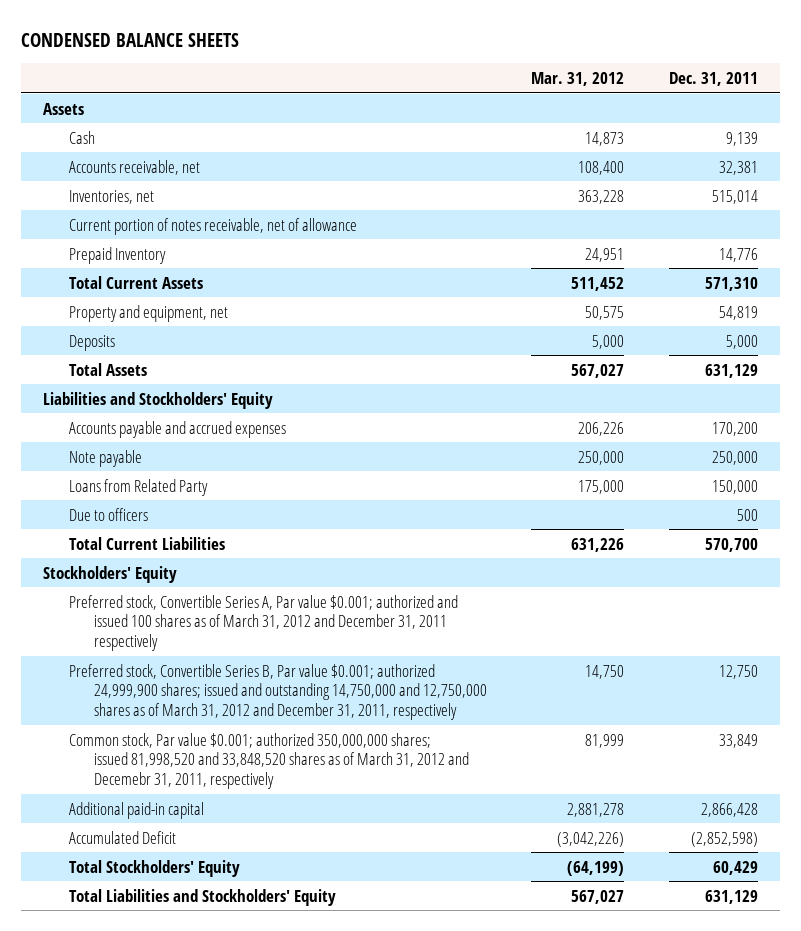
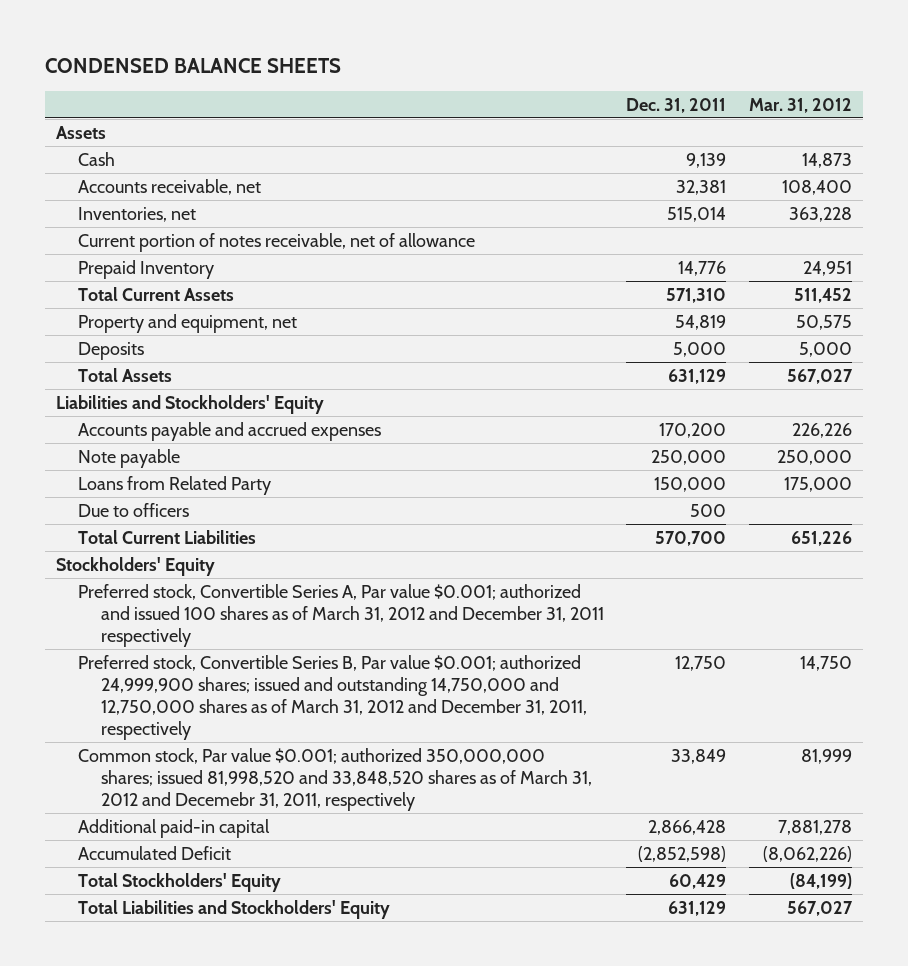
[578,421,625,436] 206,226 -> [791,422,852,438] 226,226
[571,537,625,552] 631,226 -> [790,530,852,546] 651,226
[567,802,625,817] 2,881,278 -> [777,819,852,835] 7,881,278
[557,831,625,847] (3,042,226) -> [762,845,852,862] (8,062,226)
[567,860,625,876] (64,199) -> [789,872,852,889] (84,199)

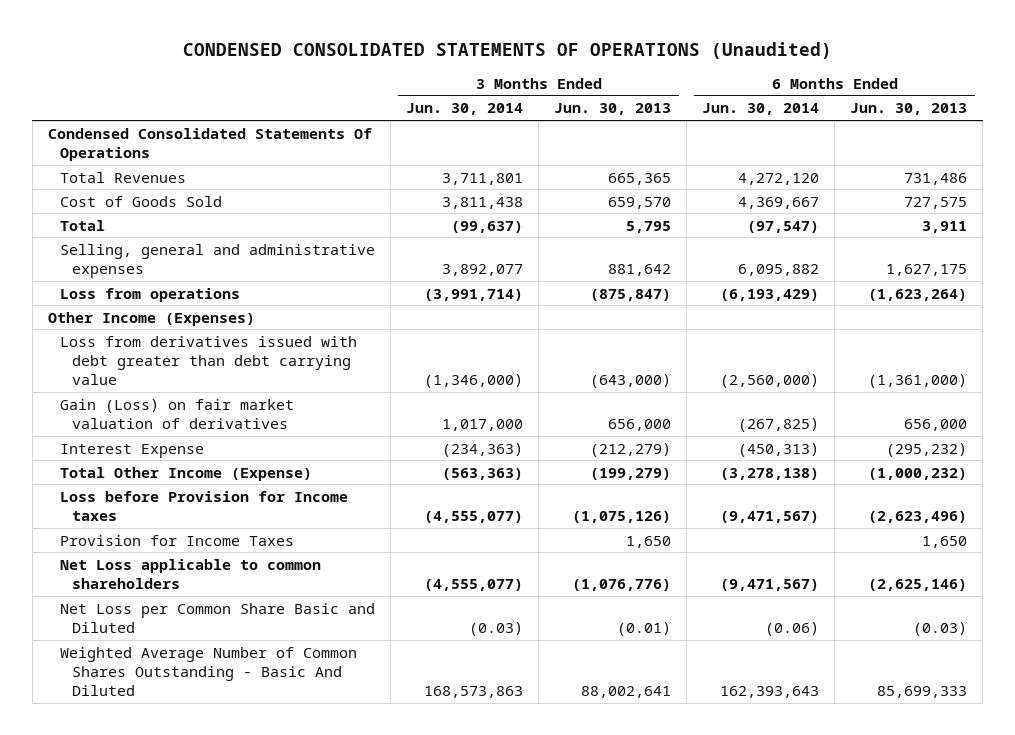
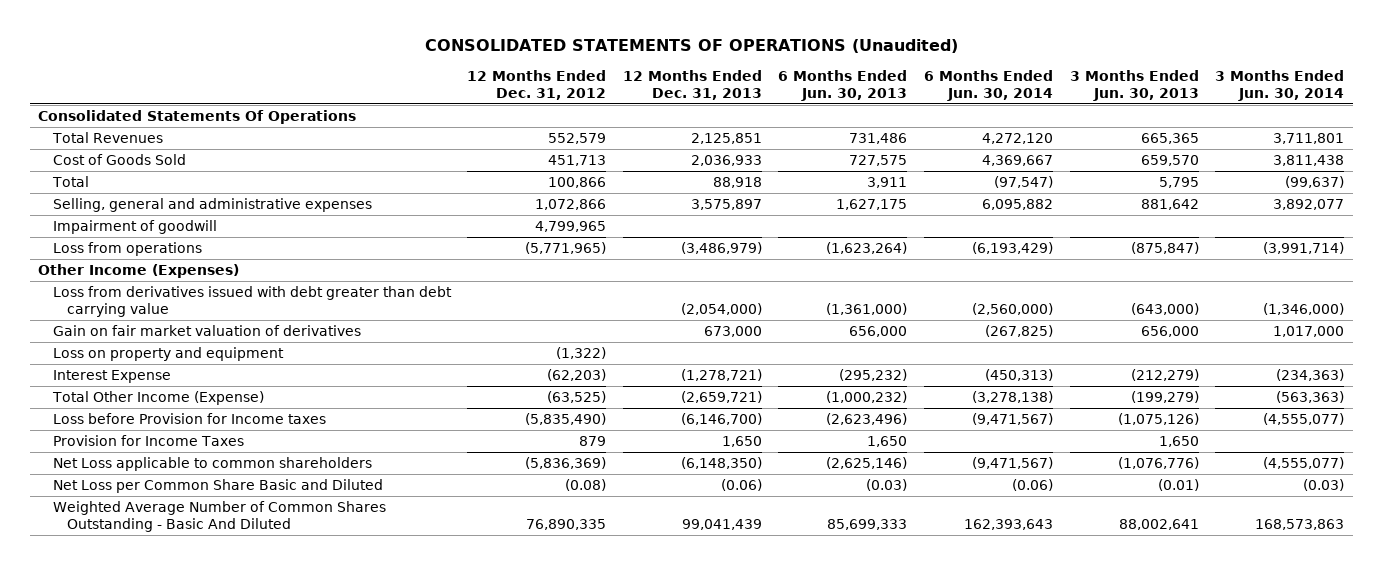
[182,41,832,59] CONDENSED CONSOLIDATED STATEMENTS OF OPERATIONS (Unaudited) -> [425,39,959,54] CONSOLIDATED STATEMENTS OF OPERATIONS (Unaudited)
none -> [467,70,607,100] 12 Months Ended Dec. 31, 2012
none -> [622,70,762,100] 12 Months Ended Dec. 31, 2013
[47,127,372,161] Condensed Consolidated Statements Of Operations -> [38,110,357,125] Consolidated Statements Of Operations
none -> [52,220,217,235] Impairment of goodwill
[59,398,294,429] Gain (Loss) on fair market valuation of derivatives -> [52,325,361,337] Gain on fair market valuation of derivatives
none -> [52,347,284,362] Loss on property and equipment

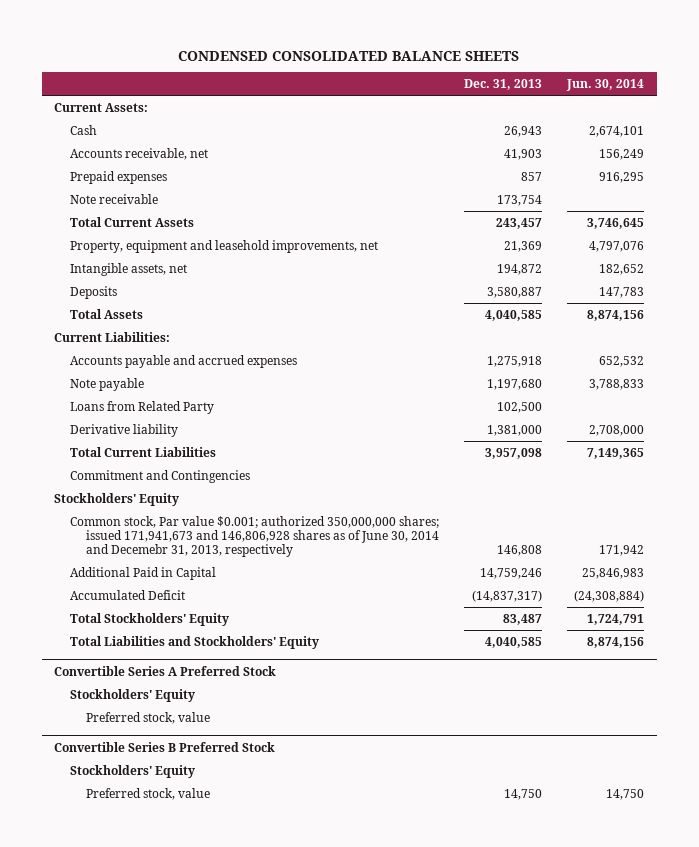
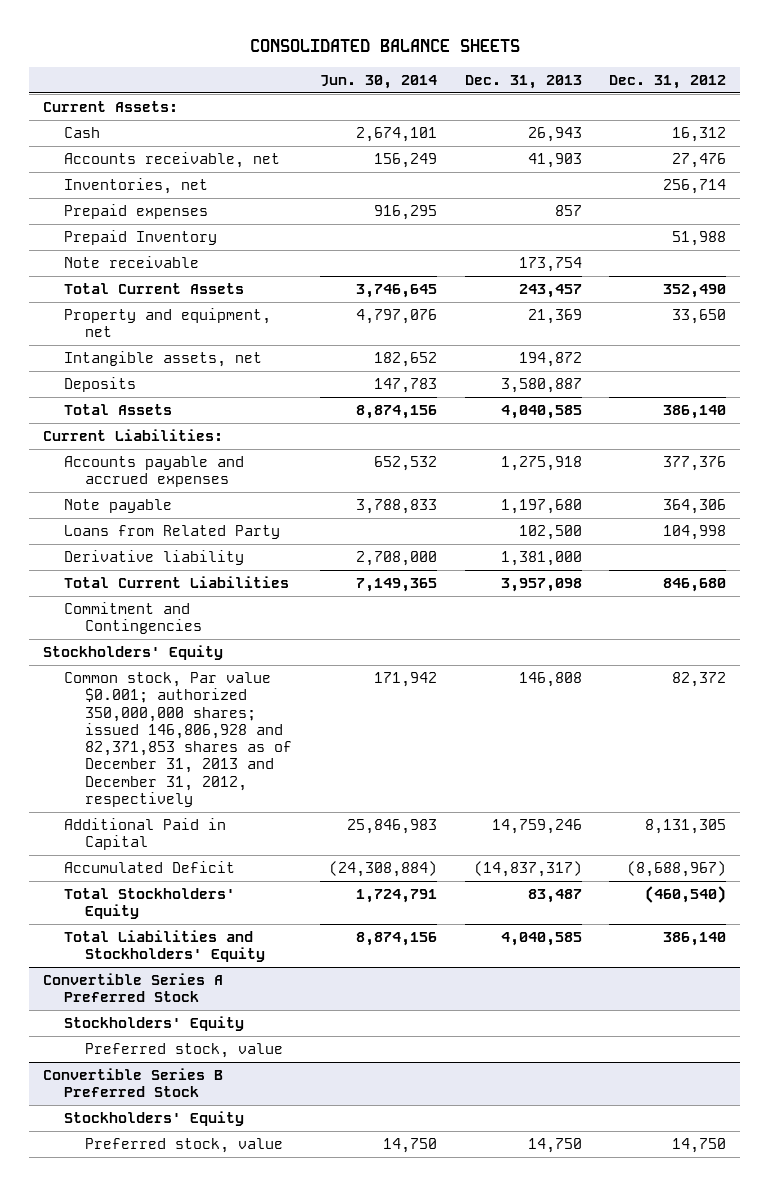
[178,50,520,61] CONDENSED CONSOLIDATED BALANCE SHEETS -> [249,39,520,53] CONSOLIDATED BALANCE SHEETS
none -> [609,74,727,89] Dec. 31, 2012
none -> [64,177,209,194] Inventories, net
none -> [64,229,218,245] Prepaid Inventory
[70,239,379,253] Property, equipment and leasehold improvements, net -> [64,307,272,338] Property and equipment, net
[70,515,440,557] Common stock, Par value $0.001; authorized 350,000,000 shares; issued 171,941,673 and 146,806,928 shares as of June 30, 2014 and Decemebr 31, 2013, respectively -> [64,671,293,808] Common stock, Par value $0.001; authorized 350,000,000 shares; issued 146,806,928 and 82,371,853 shares as of December 31, 2013 and December 31, 2012, respectively

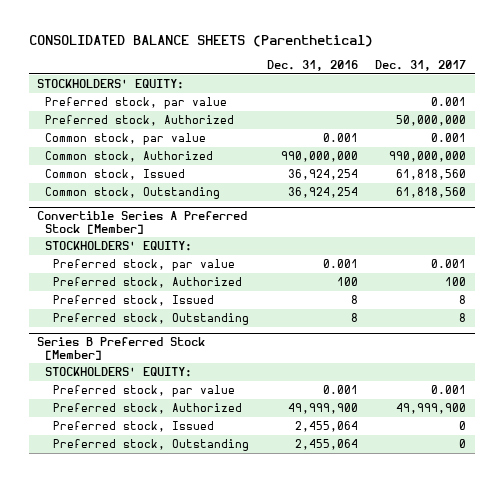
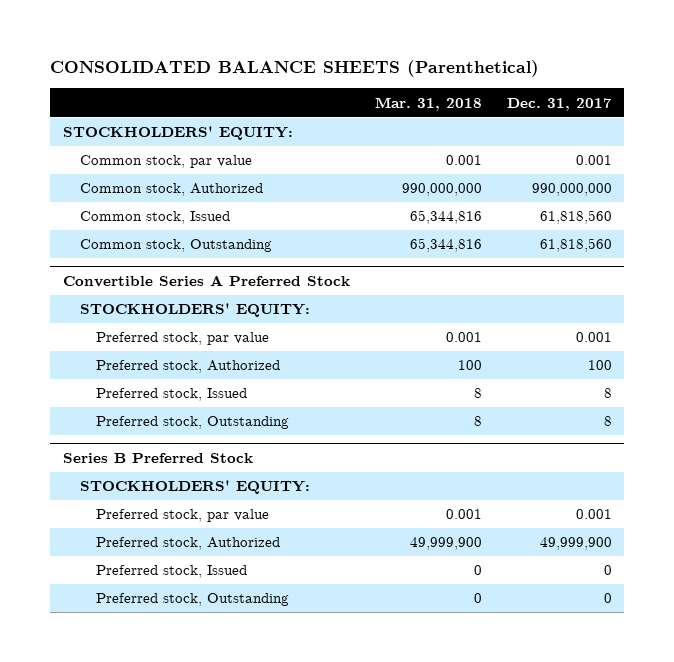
[266,60,358,72] Dec. 31, 2016 -> none
none -> [374,96,482,111] Mar. 31, 2018
[45,96,228,109] Preferred stock, par value -> none
[45,114,235,126] Preferred stock, Authorized -> none
[37,211,248,234] Convertible Series A Preferred Stock [Member] -> [62,275,350,288] Convertible Series A Preferred Stock
[37,337,206,360] Series B Preferred Stock [Member] -> [62,453,253,464] Series B Preferred Stock

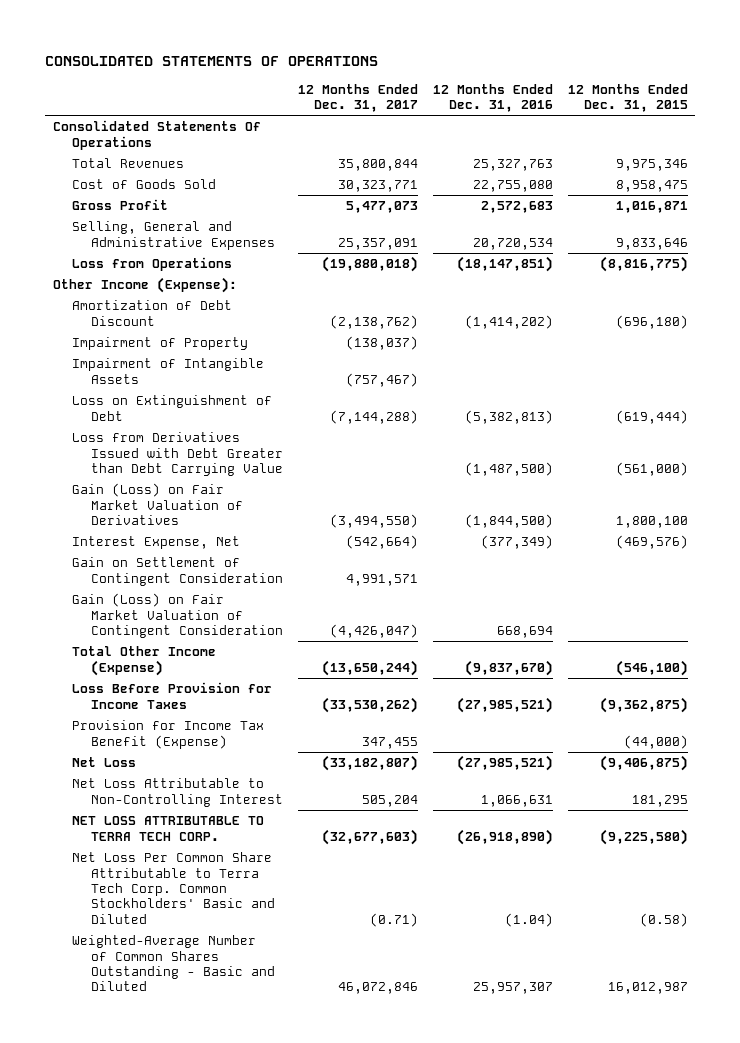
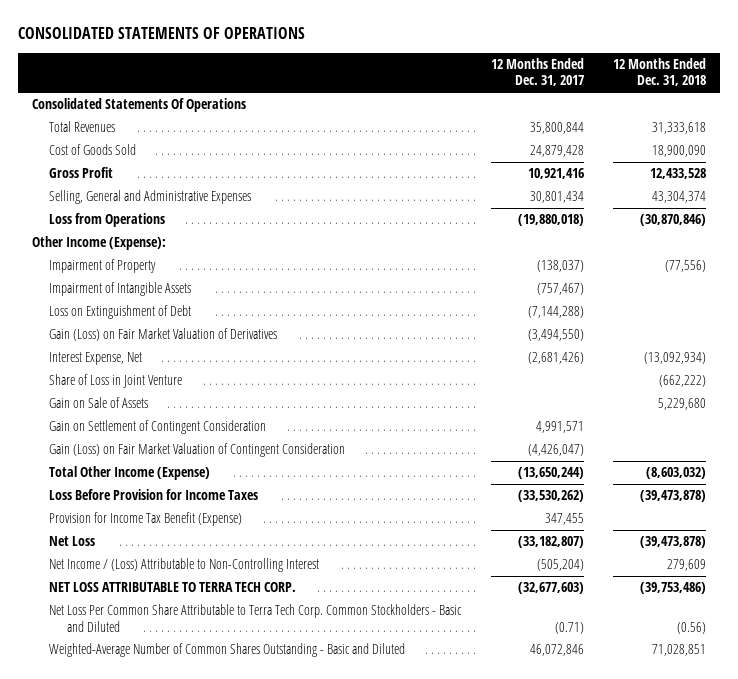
[432,83,553,113] 12 Months Ended Dec. 31, 2016 -> none
[567,83,688,113] 12 Months Ended Dec. 31, 2015 -> none
none -> [612,58,706,87] 12 Months Ended Dec. 31, 2018
[337,180,418,193] 30,323,771 -> [529,145,584,158] 24,879,428
[345,201,418,214] 5,477,073 -> [527,168,584,180] 10,921,416
[337,237,418,250] 25,357,091 -> [529,191,584,204] 30,801,434
[71,300,232,326] Amortization of Debt Discount -> none
[71,432,284,477] Loss from Derivatives Issued with Debt Greater than Debt Carrying Value -> none
[345,535,418,550] (542,664) -> [527,352,584,365] (2,681,426)
none -> [49,374,183,389] Share of Loss in Joint Venture
none -> [49,397,149,409] Gain on Sale of Assets
[71,778,284,807] Net Loss Attributable to Non-Controlling Interest -> [49,558,320,573] Net Income / (Loss) Attributable to Non-Controlling Interest
[361,794,418,807] 505,204 -> [536,559,584,572] (505,204)
[71,852,276,924] Net Loss Per Common Share Attributable to Terra Tech Corp. Common Stockholders' Basic and Diluted -> [49,604,463,632] Net Loss Per Common Share Attributable to Terra Tech Corp. Common Stockholders - Basic and Diluted

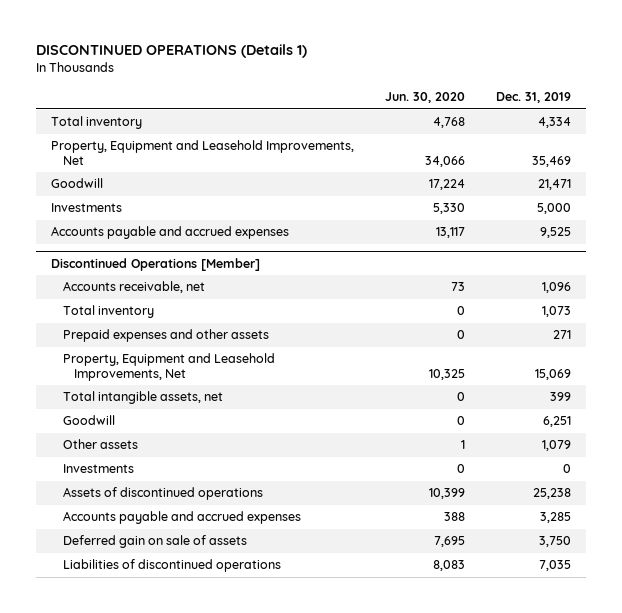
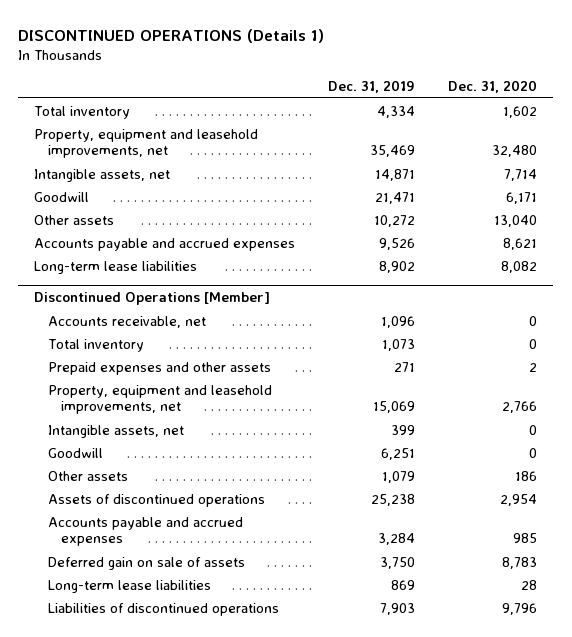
[384,92,465,104] Jun. 30, 2020 -> none
none -> [448,80,538,94] Dec. 31, 2020
[51,140,355,165] Property, Equipment and Leasehold Improvements, Net -> [34,128,259,159] Property, equipment and leasehold improvements, net
none -> [34,168,171,182] Intangible assets, net
[51,203,123,213] Investments -> none
none -> [34,214,115,225] Other assets
[539,227,571,239] 9,525 -> [379,237,416,250] 9,526
none -> [34,260,198,274] Long-term lease liabilities
[62,353,275,381] Property, Equipment and Leasehold Improvements, Net -> [47,384,272,415] Property, equipment and leasehold improvements, net
[62,391,223,405] Total intangible assets, net -> [47,424,184,438] Intangible assets, net
[62,464,134,474] Investments -> none
[539,512,571,524] 3,285 -> [378,533,416,546] 3,284
none -> [47,579,211,593] Long-term lease liabilities
[538,560,571,572] 7,035 -> [380,602,416,615] 7,903

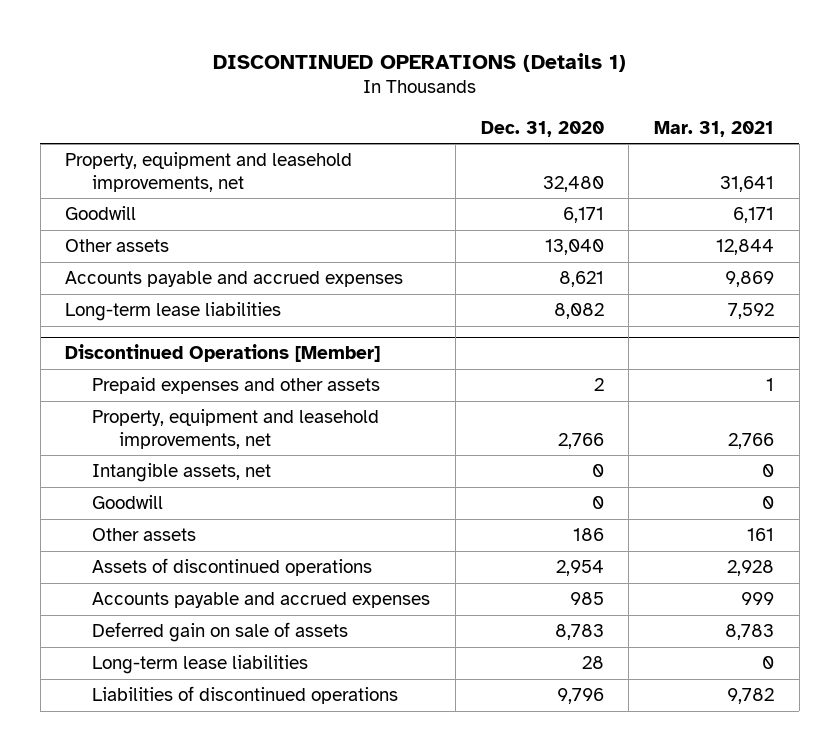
[328,80,416,94] Dec. 31, 2019 -> none
none -> [654,120,775,137] Mar. 31, 2021
[34,105,131,119] Total inventory -> none
[34,168,171,182] Intangible assets, net -> none
[47,315,206,328] Accounts receivable, net -> none
[47,338,144,352] Total inventory -> none

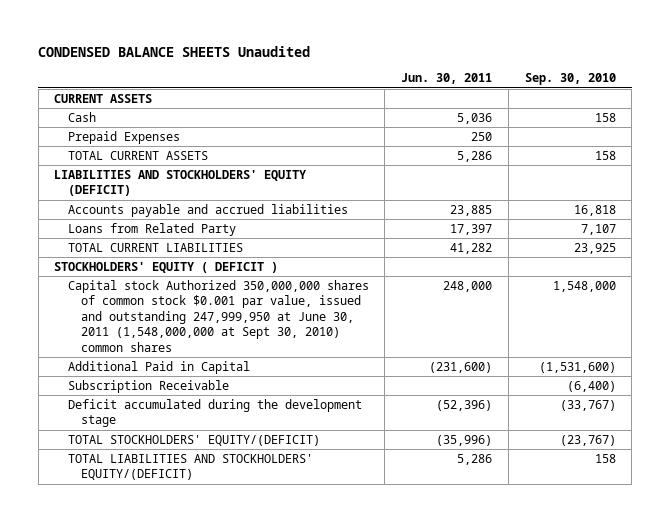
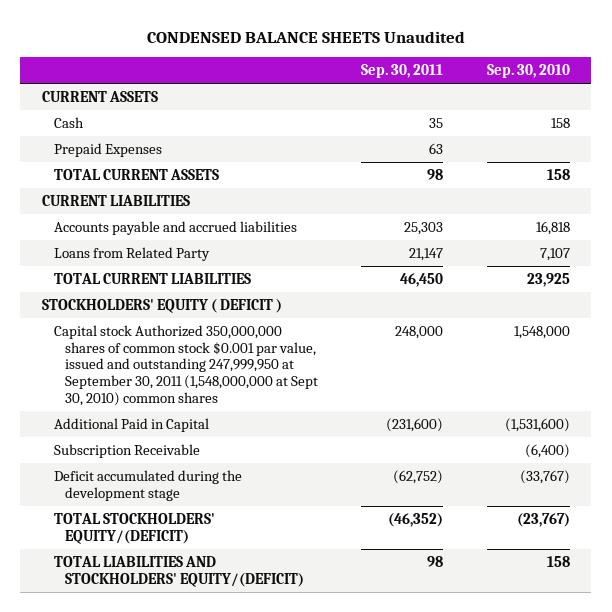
[401,73,493,85] Jun. 30, 2011 -> none
none -> [361,64,444,79] Sep. 30, 2011
[54,169,307,197] LIABILITIES AND STOCKHOLDERS' EQUITY (DEFICIT) -> none
none -> [42,194,191,206] CURRENT LIABILITIES
[67,279,369,352] Capital stock Authorized 350,000,000 shares of common stock $0.001 par value, issued and outstanding 247,999,950 at June 30, 2011 (1,548,000,000 at Sept 30, 2010) common shares -> [53,324,319,406] Capital stock Authorized 350,000,000 shares of common stock $0.001 par value, issued and outstanding 247,999,950 at September 30, 2011 (1,548,000,000 at Sept 30, 2010) common shares

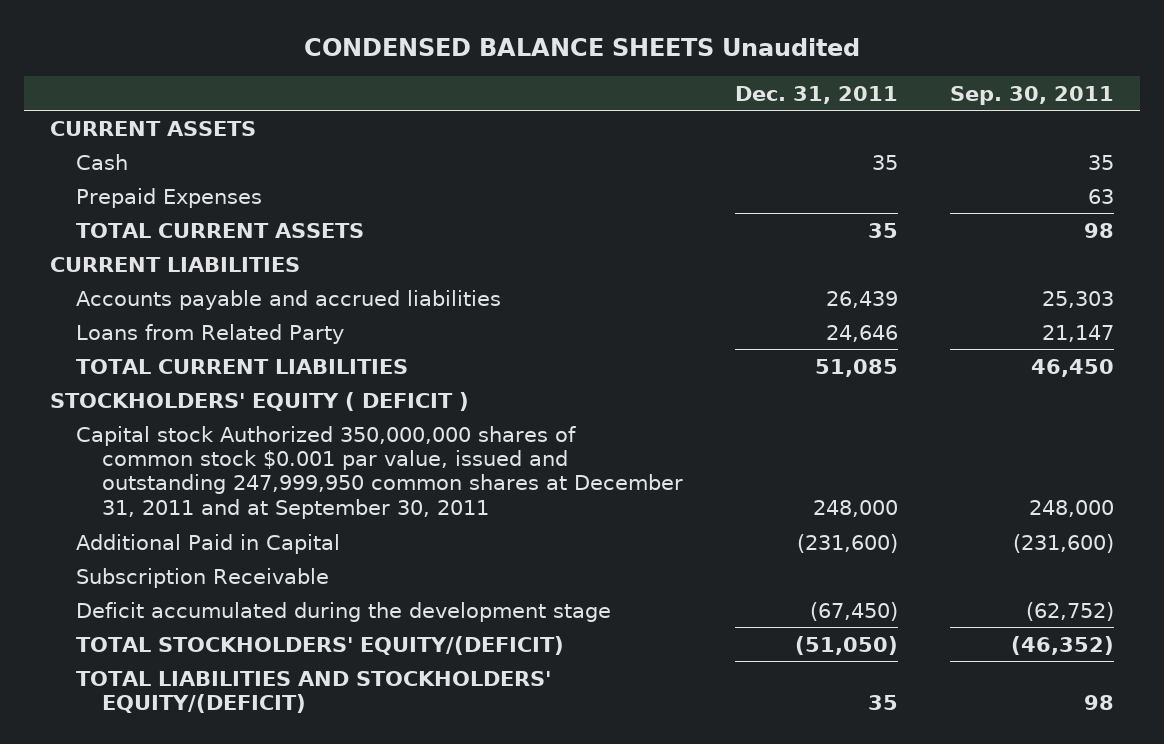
[486,64,570,79] Sep. 30, 2010 -> none
none -> [734,85,898,104] Dec. 31, 2011
[53,324,319,406] Capital stock Authorized 350,000,000 shares of common stock $0.001 par value, issued and outstanding 247,999,950 at September 30, 2011 (1,548,000,000 at Sept 30, 2010) common shares -> [75,425,683,519] Capital stock Authorized 350,000,000 shares of common stock $0.001 par value, issued and outstanding 247,999,950 common shares at December 31, 2011 and at September 30, 2011

